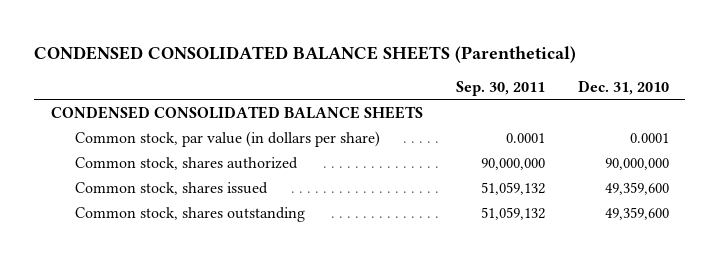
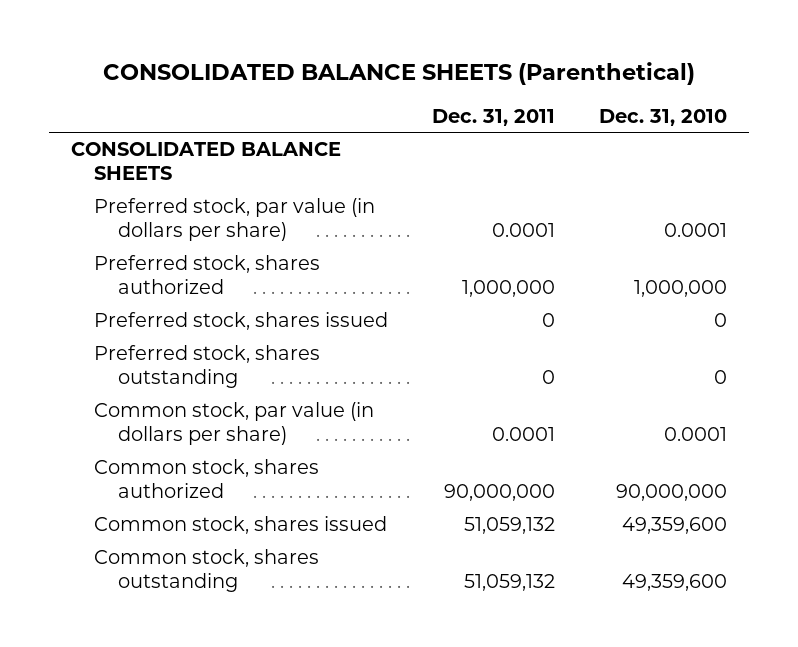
[34,45,577,63] CONDENSED CONSOLIDATED BALANCE SHEETS (Parenthetical) -> [103,61,696,85] CONSOLIDATED BALANCE SHEETS (Parenthetical)
[455,80,545,96] Sep. 30, 2011 -> none
none -> [432,108,556,126] Dec. 31, 2011
[50,105,423,119] CONDENSED CONSOLIDATED BALANCE SHEETS -> [71,142,342,181] CONSOLIDATED BALANCE SHEETS
none -> [94,198,376,242] Preferred stock, par value (in dollars per share)
none -> [94,255,321,295] Preferred stock, shares authorized
none -> [94,312,389,331] Preferred stock, shares issued
none -> [94,345,321,389] Preferred stock, shares outstanding

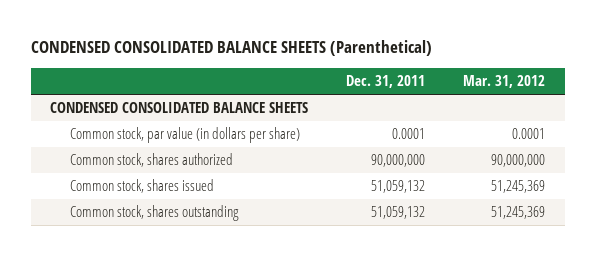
[103,61,696,85] CONSOLIDATED BALANCE SHEETS (Parenthetical) -> [30,40,432,57] CONDENSED CONSOLIDATED BALANCE SHEETS (Parenthetical)
[599,108,728,126] Dec. 31, 2010 -> none
none -> [463,75,546,89] Mar. 31, 2012
[94,198,376,242] Preferred stock, par value (in dollars per share) -> none
[94,255,321,295] Preferred stock, shares authorized -> none
[94,312,389,331] Preferred stock, shares issued -> none
[94,345,321,389] Preferred stock, shares outstanding -> none
[71,142,342,181] CONSOLIDATED BALANCE SHEETS -> [49,102,308,114] CONDENSED CONSOLIDATED BALANCE SHEETS

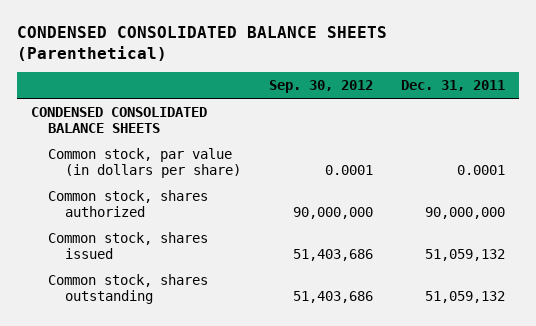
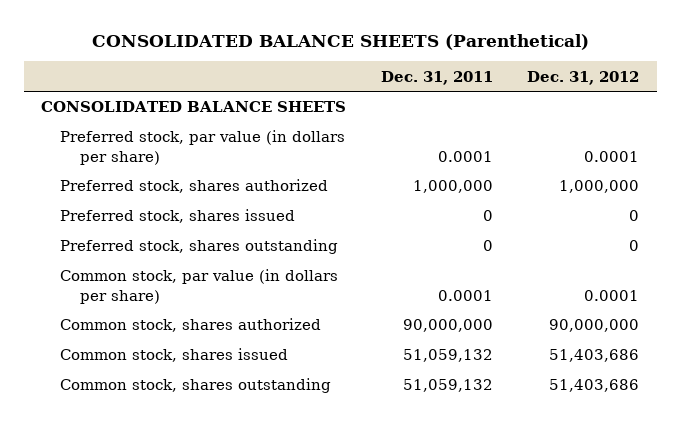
[17,25,388,61] CONDENSED CONSOLIDATED BALANCE SHEETS (Parenthetical) -> [92,33,590,50] CONSOLIDATED BALANCE SHEETS (Parenthetical)
[269,79,374,93] Sep. 30, 2012 -> none
none -> [527,70,640,85] Dec. 31, 2012
[31,107,208,134] CONDENSED CONSOLIDATED BALANCE SHEETS -> [40,101,346,113] CONSOLIDATED BALANCE SHEETS
none -> [60,130,346,165] Preferred stock, par value (in dollars per share)
none -> [60,179,329,194] Preferred stock, shares authorized
none -> [60,209,296,224] Preferred stock, shares issued
none -> [60,239,339,255] Preferred stock, shares outstanding

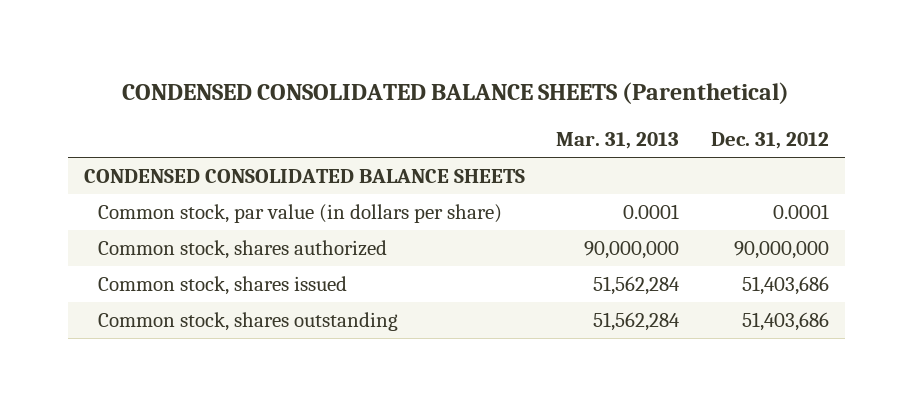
[92,33,590,50] CONSOLIDATED BALANCE SHEETS (Parenthetical) -> [122,82,790,105] CONDENSED CONSOLIDATED BALANCE SHEETS (Parenthetical)
[380,70,493,85] Dec. 31, 2011 -> none
none -> [556,132,680,150] Mar. 31, 2013
[60,130,346,165] Preferred stock, par value (in dollars per share) -> none
[60,179,329,194] Preferred stock, shares authorized -> none
[60,209,296,224] Preferred stock, shares issued -> none
[60,239,339,255] Preferred stock, shares outstanding -> none
[40,101,346,113] CONSOLIDATED BALANCE SHEETS -> [83,169,525,184] CONDENSED CONSOLIDATED BALANCE SHEETS

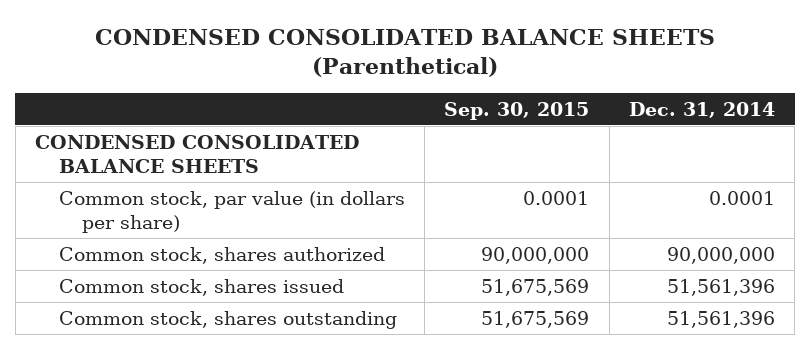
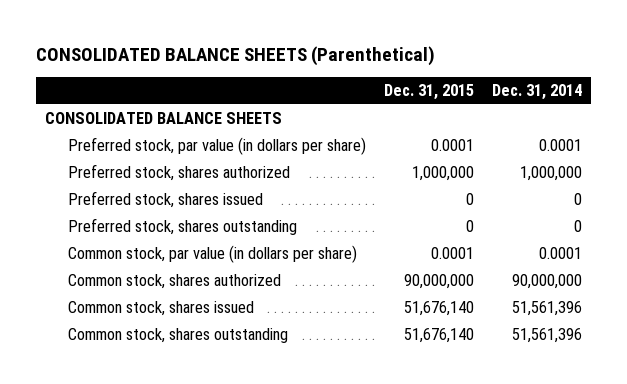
[95,28,716,78] CONDENSED CONSOLIDATED BALANCE SHEETS (Parenthetical) -> [35,46,435,67] CONSOLIDATED BALANCE SHEETS (Parenthetical)
[444,101,590,120] Sep. 30, 2015 -> none
none -> [383,84,474,101] Dec. 31, 2015
[35,134,360,173] CONDENSED CONSOLIDATED BALANCE SHEETS -> [44,112,282,125] CONSOLIDATED BALANCE SHEETS
none -> [67,137,366,156] Preferred stock, par value (in dollars per share)
none -> [67,164,290,182] Preferred stock, shares authorized
none -> [67,191,263,209] Preferred stock, shares issued
none -> [67,218,297,236] Preferred stock, shares outstanding

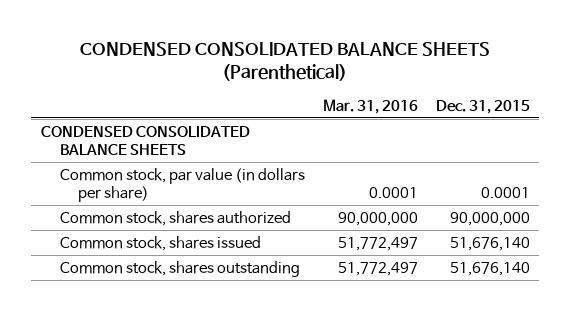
[35,46,435,67] CONSOLIDATED BALANCE SHEETS (Parenthetical) -> [80,41,491,82] CONDENSED CONSOLIDATED BALANCE SHEETS (Parenthetical)
[491,84,582,101] Dec. 31, 2014 -> none
none -> [322,98,418,114] Mar. 31, 2016
[67,137,366,156] Preferred stock, par value (in dollars per share) -> none
[67,164,290,182] Preferred stock, shares authorized -> none
[67,191,263,209] Preferred stock, shares issued -> none
[67,218,297,236] Preferred stock, shares outstanding -> none
[44,112,282,125] CONSOLIDATED BALANCE SHEETS -> [40,125,250,156] CONDENSED CONSOLIDATED BALANCE SHEETS

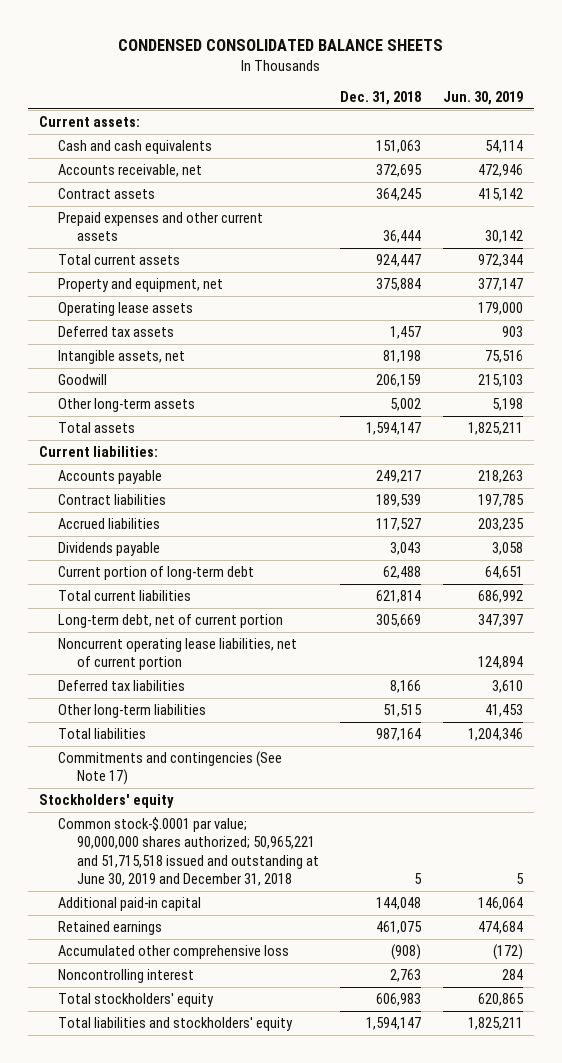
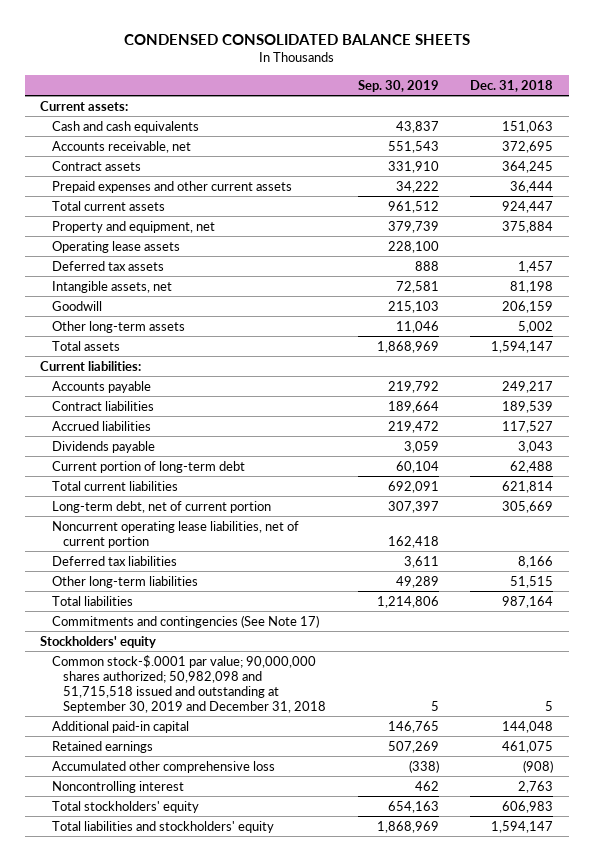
[443,91,524,106] Jun. 30, 2019 -> none
none -> [357,79,439,92] Sep. 30, 2019
[57,817,319,886] Common stock-$.0001 par value; 90,000,000 shares authorized; 50,965,221 and 51,715,518 issued and outstanding at June 30, 2019 and December 31, 2018 -> [51,654,327,713] Common stock-$.0001 par value; 90,000,000 shares authorized; 50,982,098 and 51,715,518 issued and outstanding at September 30, 2019 and December 31, 2018

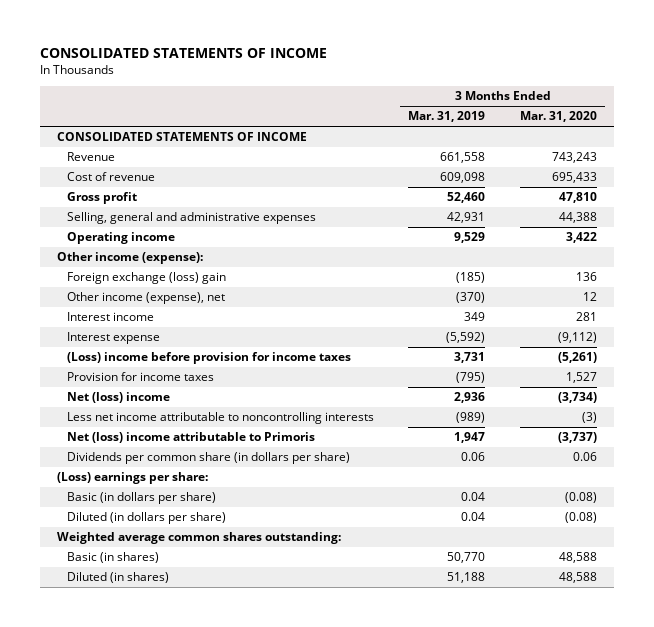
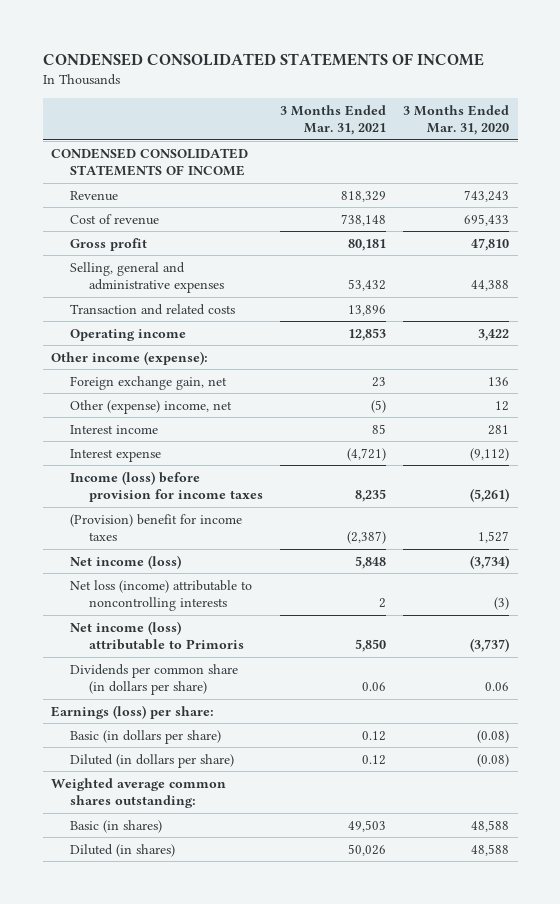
[39,48,327,59] CONSOLIDATED STATEMENTS OF INCOME -> [42,52,484,66] CONDENSED CONSOLIDATED STATEMENTS OF INCOME
[408,111,486,123] Mar. 31, 2019 -> none
none -> [280,104,387,136] 3 Months Ended Mar. 31, 2021
[57,132,308,142] CONSOLIDATED STATEMENTS OF INCOME -> [51,147,249,177] CONDENSED CONSOLIDATED STATEMENTS OF INCOME
none -> [70,303,236,315] Transaction and related costs
[66,272,226,285] Foreign exchange (loss) gain -> [70,375,228,390] Foreign exchange gain, net
[66,292,225,305] Other income (expense), net -> [70,399,233,414] Other (expense) income, net
[66,352,351,365] (Loss) income before provision for income taxes -> [70,470,264,503] Income (loss) before provision for income taxes
[66,372,214,382] Provision for income taxes -> [70,513,243,542] (Provision) benefit for income taxes
[66,392,170,404] Net (loss) income -> [70,554,182,569] Net income (loss)
[66,412,374,425] Less net income attributable to noncontrolling interests -> [70,579,253,612] Net loss (income) attributable to noncontrolling interests
[66,432,315,444] Net (loss) income attributable to Primoris -> [70,620,245,651] Net income (loss) attributable to Primoris
[57,472,209,485] (Loss) earnings per share: -> [51,704,215,719] Earnings (loss) per share:

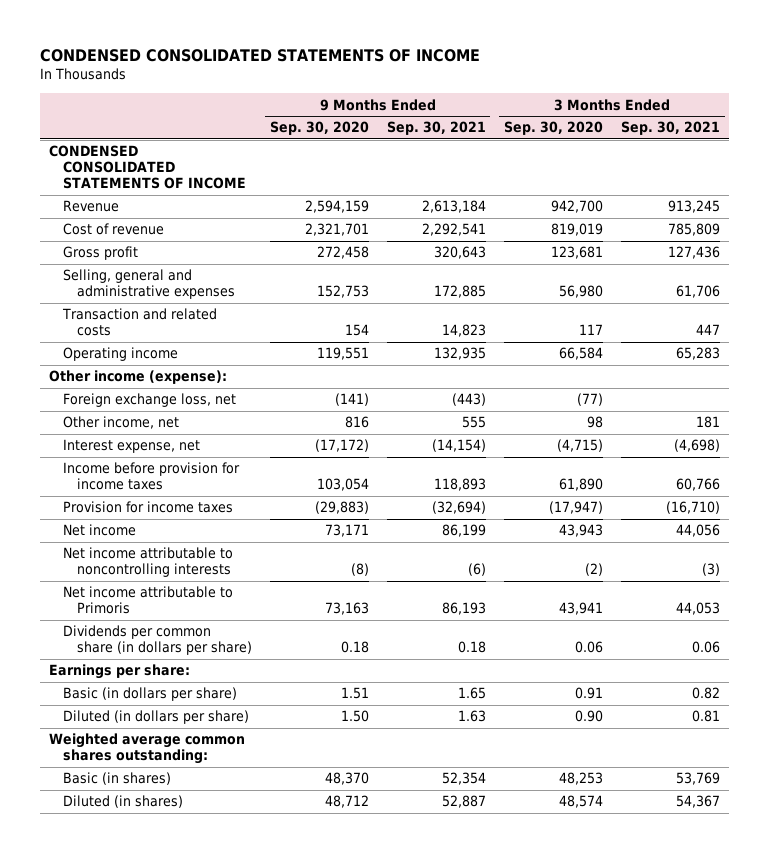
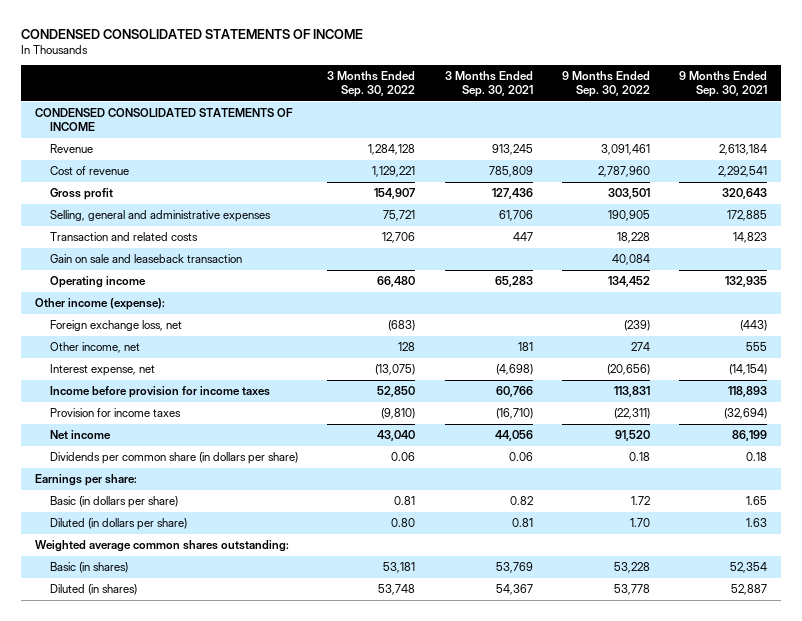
[269,121,369,136] Sep. 30, 2020 -> none
[504,121,604,136] Sep. 30, 2020 -> none
none -> [327,71,416,98] 3 Months Ended Sep. 30, 2022
none -> [561,71,650,98] 9 Months Ended Sep. 30, 2022
none -> [50,253,243,263] Gain on sale and leaseback transaction
[62,547,233,578] Net income attributable to noncontrolling interests -> none
[62,586,233,615] Net income attributable to Primoris -> none

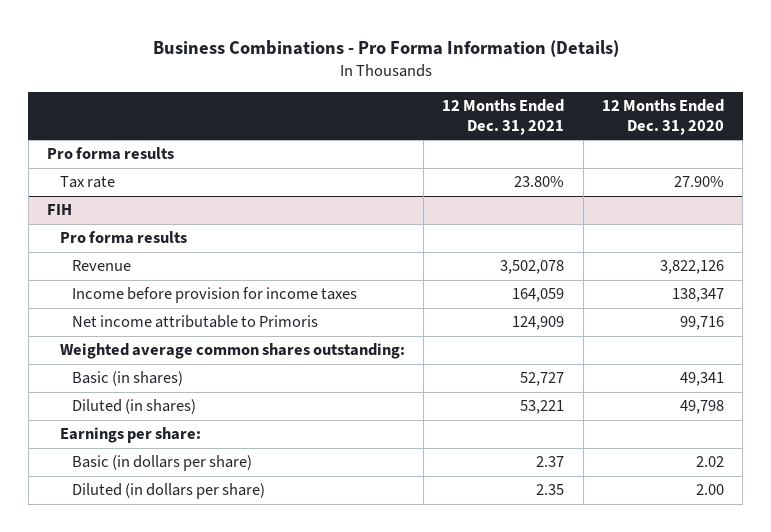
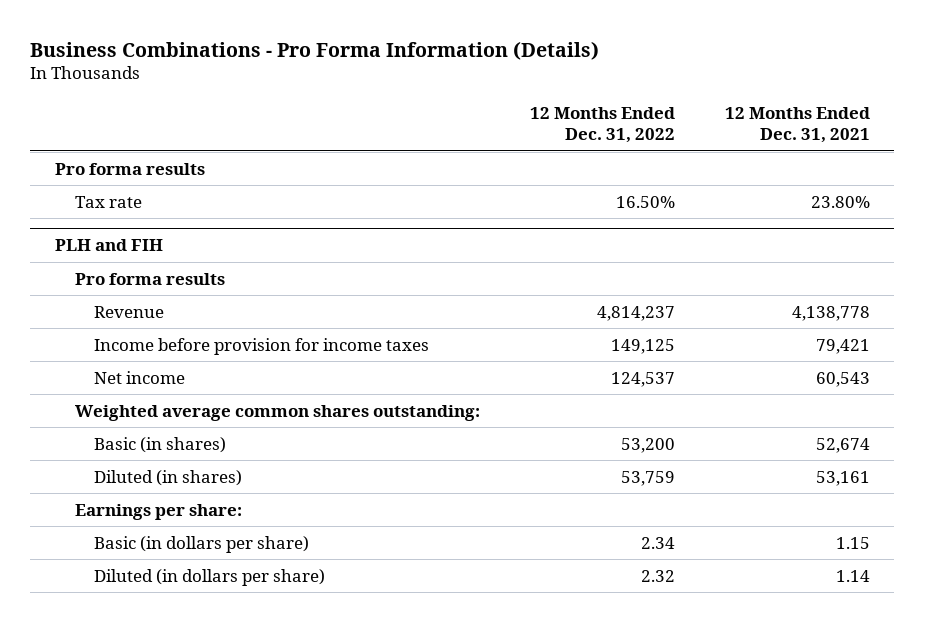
[602,99,725,135] 12 Months Ended Dec. 31, 2020 -> none
none -> [529,107,675,144] 12 Months Ended Dec. 31, 2022
[47,204,73,216] FIH -> none
none -> [55,239,164,252] PLH and FIH
[500,260,565,275] 3,502,078 -> [791,305,870,321] 4,138,778
[512,288,565,303] 164,059 -> [815,338,870,354] 79,421
[71,315,318,329] Net income attributable to Primoris -> [94,370,186,384] Net income
[512,316,565,331] 124,909 -> [815,371,870,387] 60,543
[520,372,565,387] 52,727 -> [815,437,870,453] 52,674
[520,400,565,415] 53,221 -> [815,470,870,486] 53,161
[536,456,565,468] 2.37 -> [835,536,870,549] 1.15
[536,484,565,496] 2.35 -> [835,569,870,582] 1.14

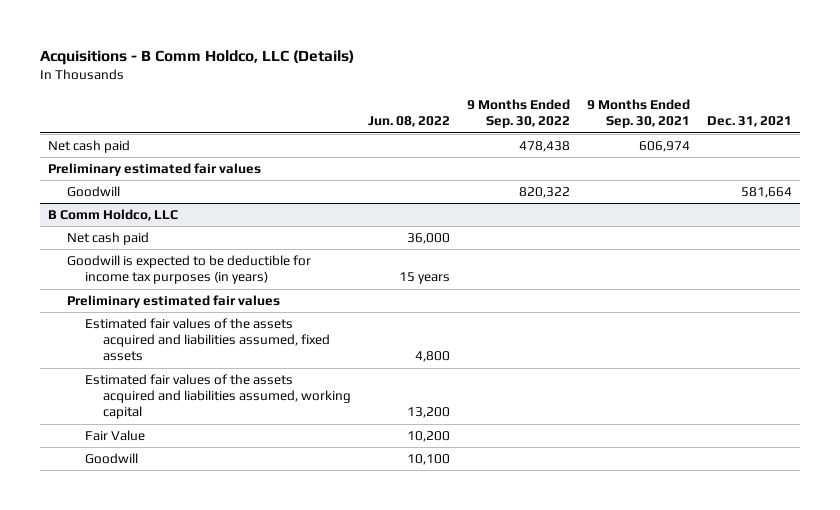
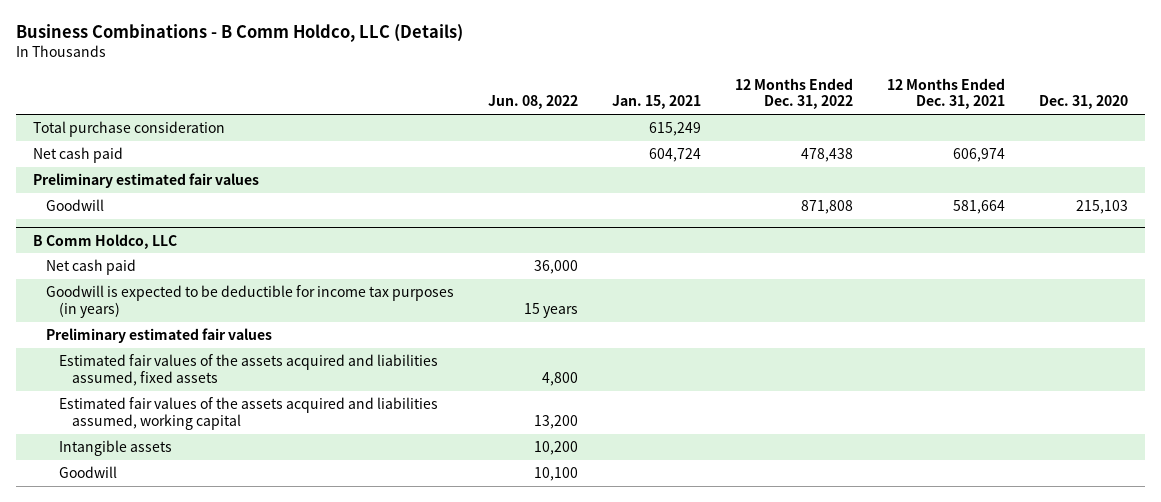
[39,49,354,65] Acquisitions - B Comm Holdco, LLC (Details) -> [16,24,464,43] Business Combinations - B Comm Holdco, LLC (Details)
[466,99,570,129] 9 Months Ended Sep. 30, 2022 -> none
[586,99,690,129] 9 Months Ended Sep. 30, 2021 -> none
[706,116,792,128] Dec. 31, 2021 -> none
none -> [612,95,702,110] Jan. 15, 2021
none -> [735,77,854,110] 12 Months Ended Dec. 31, 2022
none -> [887,77,1006,110] 12 Months Ended Dec. 31, 2021
none -> [1039,95,1129,110] Dec. 31, 2020
none -> [33,121,226,138] Total purchase consideration
[84,430,145,442] Fair Value -> [59,440,173,457] Intangible assets

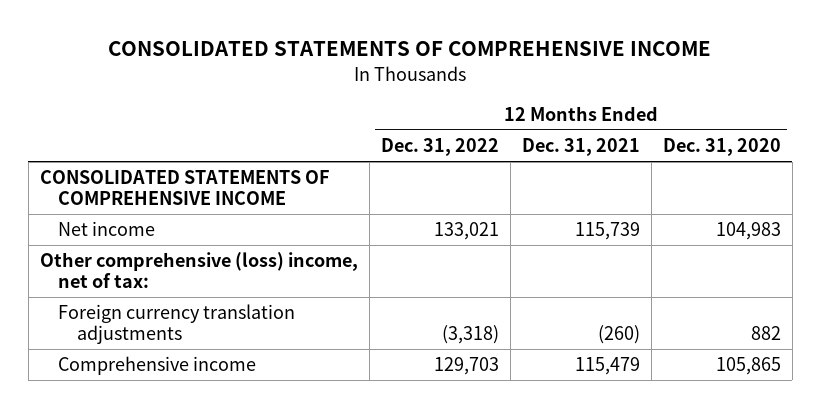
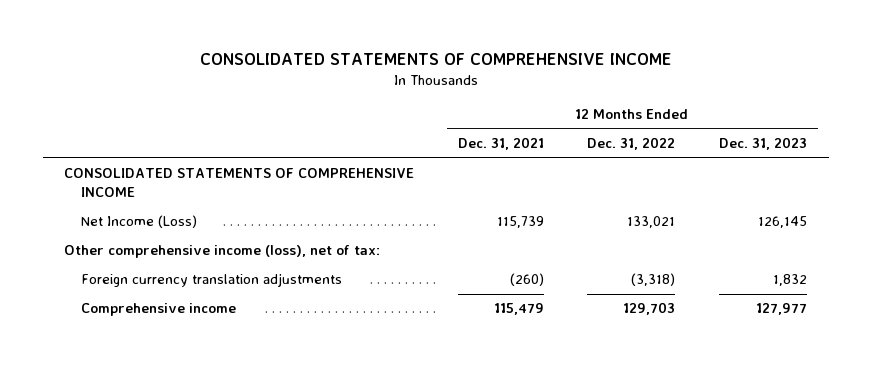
[662,138,781,157] Dec. 31, 2020 -> none
none -> [719,137,808,151] Dec. 31, 2023
[58,221,156,237] Net income -> [80,215,197,229] Net Income (Loss)
[39,252,358,289] Other comprehensive (loss) income, net of tax: -> [64,245,381,259] Other comprehensive income (loss), net of tax:

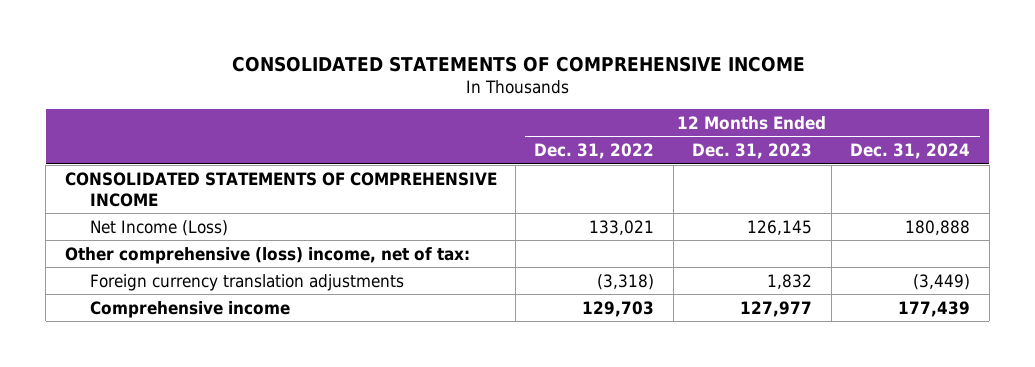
[457,137,544,151] Dec. 31, 2021 -> none
none -> [850,143,971,160] Dec. 31, 2024
[64,245,381,259] Other comprehensive income (loss), net of tax: -> [64,246,470,264] Other comprehensive (loss) income, net of tax:

